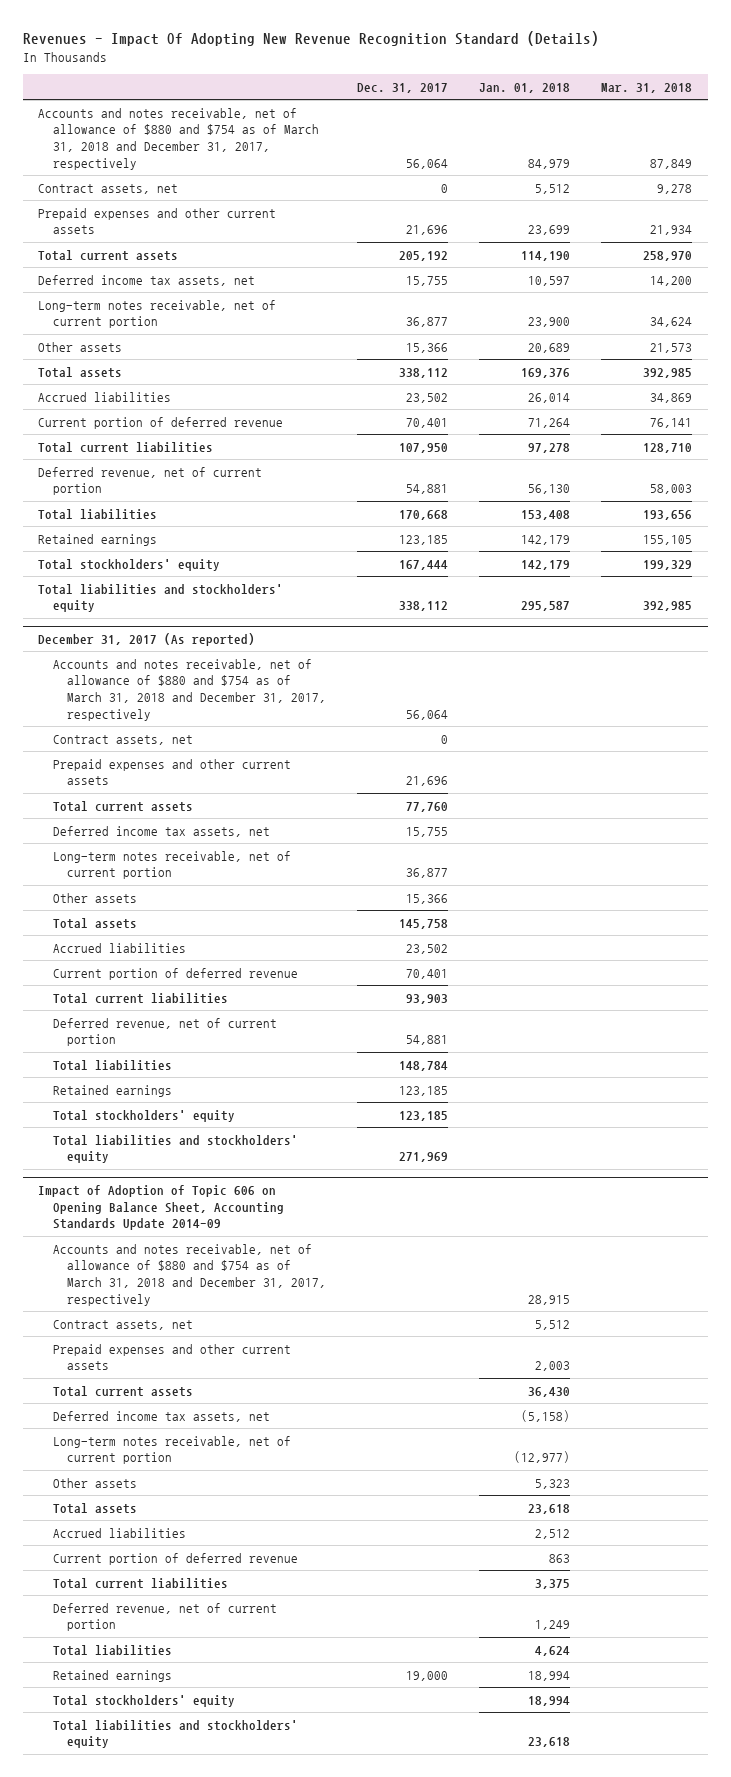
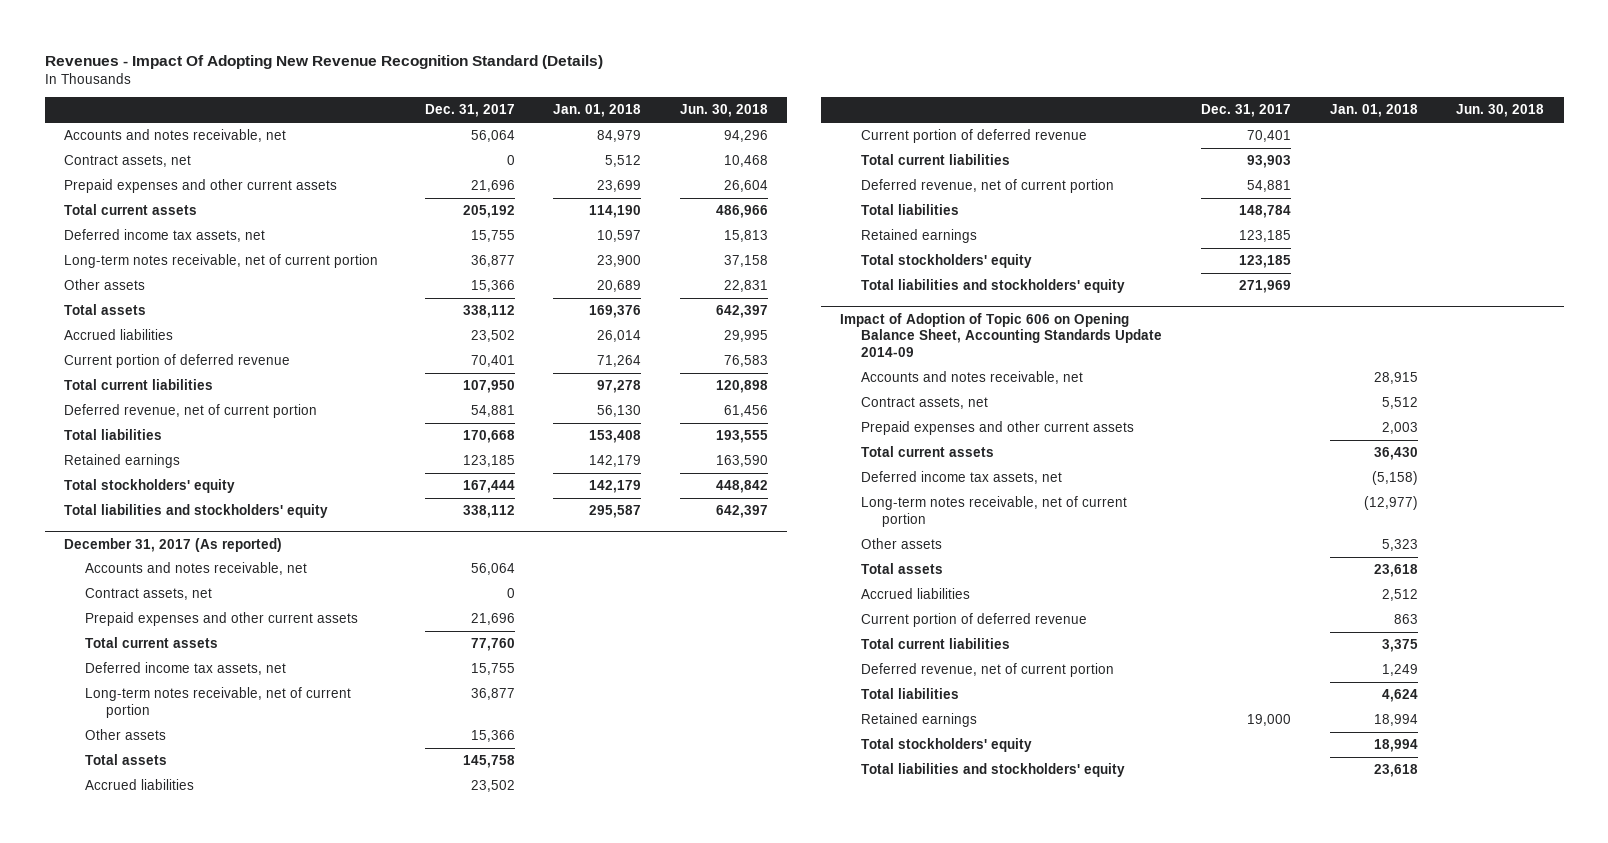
[601,83,693,94] Mar. 31, 2018 -> none
none -> [680,104,769,118] Jun. 30, 2018
[38,107,319,170] Accounts and notes receivable, net of allowance of $880 and $754 as of March 31, 2018 and December 31, 2017, respectively -> [64,129,287,143] Accounts and notes receivable, net
[52,658,327,721] Accounts and notes receivable, net of allowance of $880 and $754 as of March 31, 2018 and December 31, 2017, respectively -> [84,562,307,576] Accounts and notes receivable, net
[52,1243,327,1306] Accounts and notes receivable, net of allowance of $880 and $754 as of March 31, 2018 and December 31, 2017, respectively -> [861,371,1084,385] Accounts and notes receivable, net

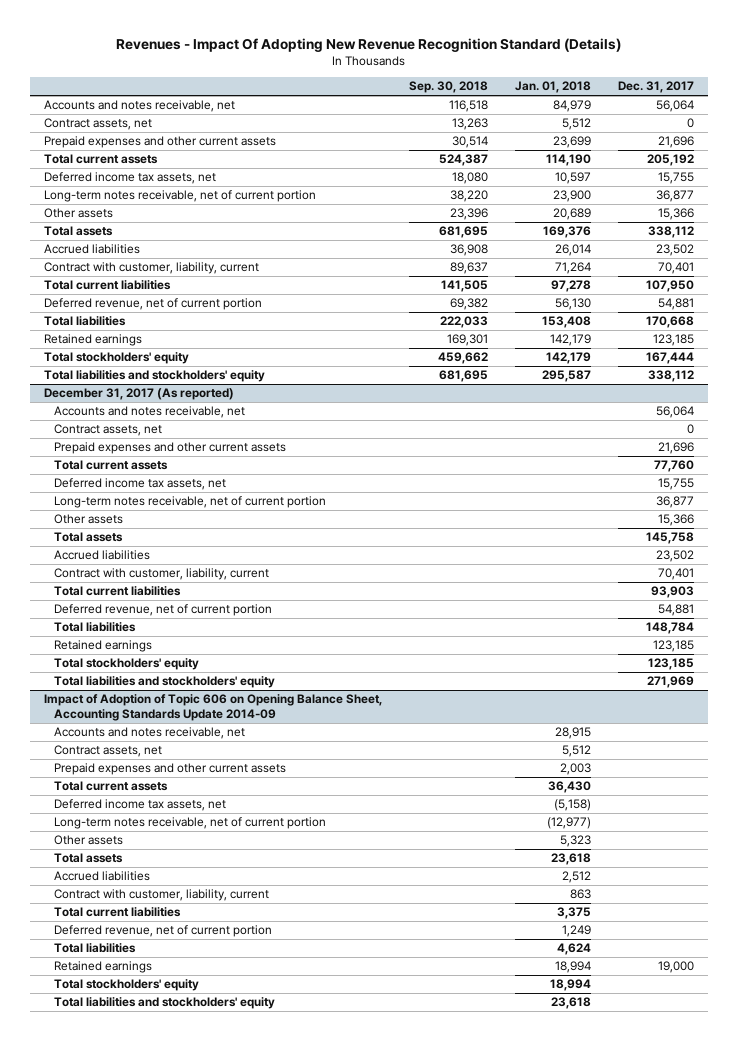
[680,104,769,118] Jun. 30, 2018 -> none
none -> [408,81,488,94] Sep. 30, 2018
[64,354,291,369] Current portion of deferred revenue -> [43,262,259,275] Contract with customer, liability, current
[861,129,1088,144] Current portion of deferred revenue -> [54,568,270,581] Contract with customer, liability, current
[861,613,1088,628] Current portion of deferred revenue -> [54,889,270,902] Contract with customer, liability, current

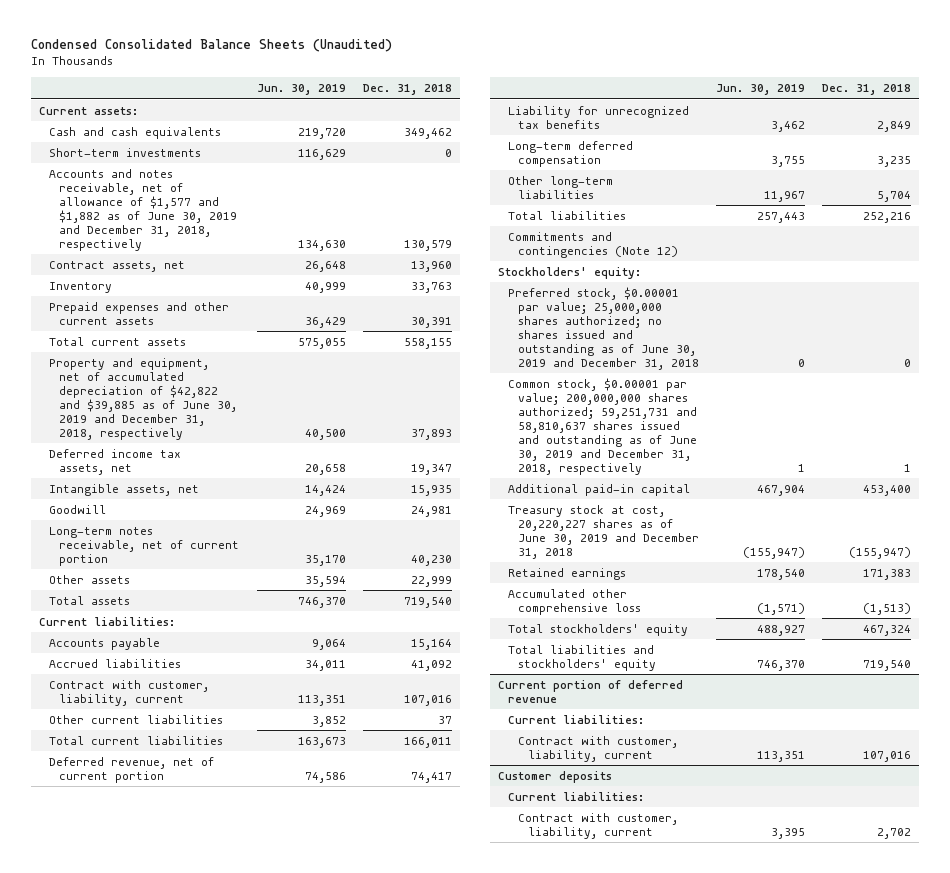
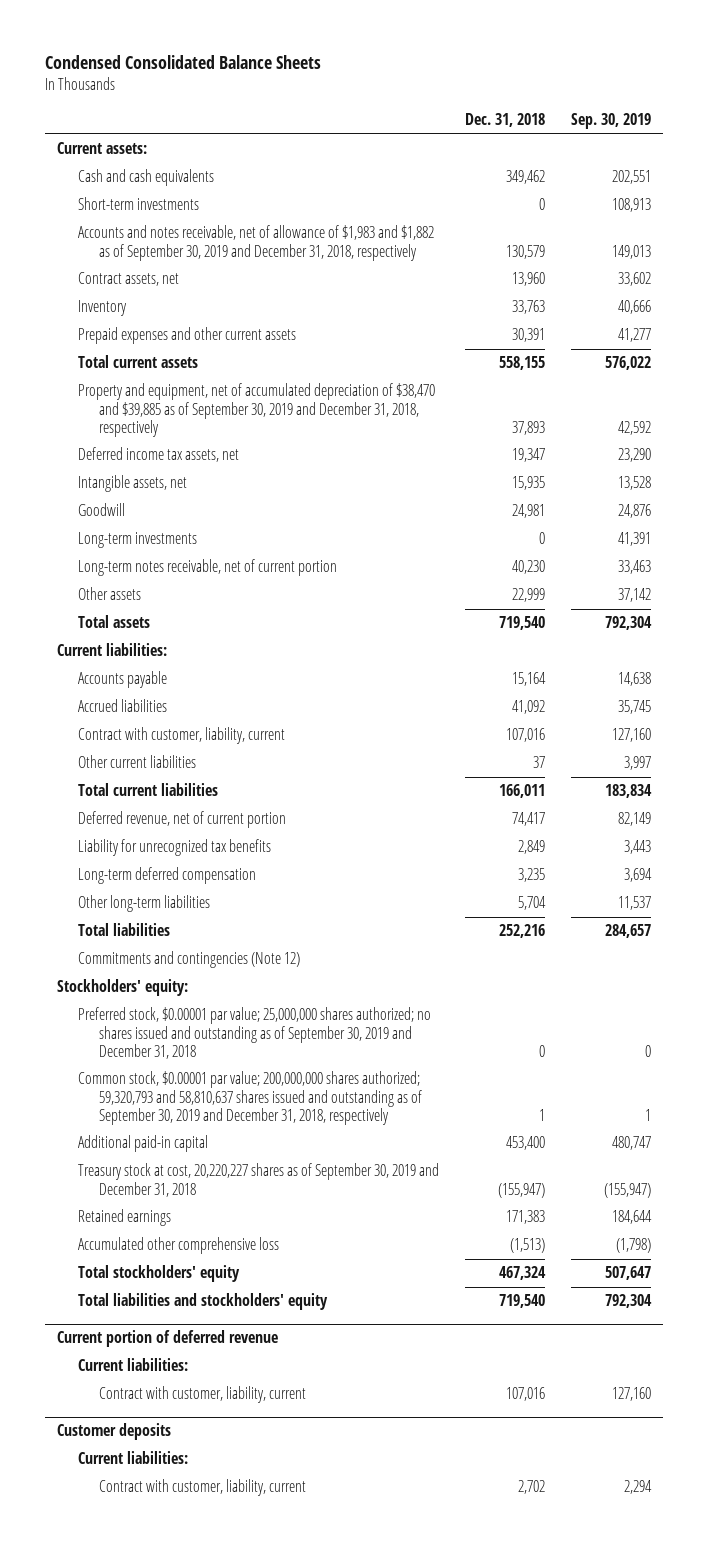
[30,39,392,53] Condensed Consolidated Balance Sheets (Unaudited) -> [44,55,321,70] Condensed Consolidated Balance Sheets
[256,84,346,96] Jun. 30, 2019 -> none
none -> [570,113,651,130] Sep. 30, 2019
[49,168,238,251] Accounts and notes receivable, net of allowance of $1,577 and $1,882 as of June 30, 2019 and December 31, 2018, respectively -> [78,225,435,261] Accounts and notes receivable, net of allowance of $1,983 and $1,882 as of September 30, 2019 and December 31, 2018, respectively
[49,357,238,440] Property and equipment, net of accumulated depreciation of $42,822 and $39,885 as of June 30, 2019 and December 31, 2018, respectively -> [78,383,436,437] Property and equipment, net of accumulated depreciation of $38,470 and $39,885 as of September 30, 2019 and December 31, 2018, respectively
none -> [78,532,198,549] Long-term investments
[508,286,700,370] Preferred stock, $0.00001 par value; 25,000,000 shares authorized; no shares issued and outstanding as of June 30, 2019 and December 31, 2018 -> [78,1007,432,1059] Preferred stock, $0.00001 par value; 25,000,000 shares authorized; no shares issued and outstanding as of September 30, 2019 and December 31, 2018
[508,377,698,475] Common stock, $0.00001 par value; 200,000,000 shares authorized; 59,251,731 and 58,810,637 shares issued and outstanding as of June 30, 2019 and December 31, 2018, respectively -> [78,1071,423,1125] Common stock, $0.00001 par value; 200,000,000 shares authorized; 59,320,793 and 58,810,637 shares issued and outstanding as of September 30, 2019 and December 31, 2018, respectively
[508,504,700,559] Treasury stock at cost, 20,220,227 shares as of June 30, 2019 and December 31, 2018 -> [78,1163,440,1197] Treasury stock at cost, 20,220,227 shares as of September 30, 2019 and December 31, 2018

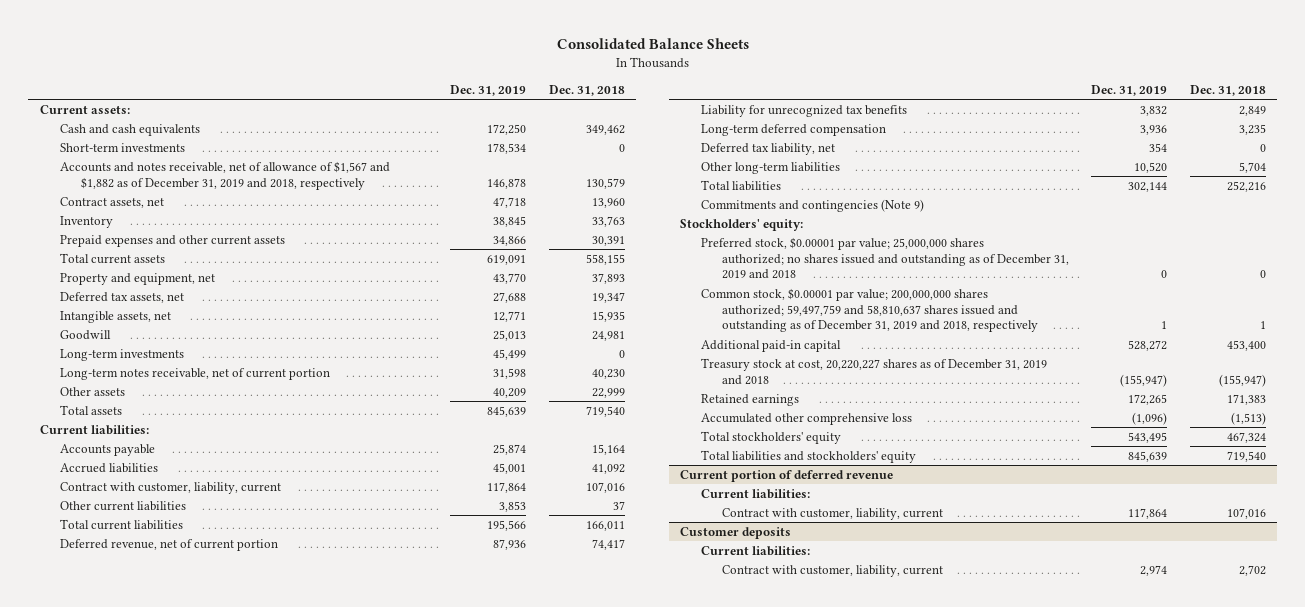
[44,55,321,70] Condensed Consolidated Balance Sheets -> [556,38,749,50] Consolidated Balance Sheets
[570,113,651,130] Sep. 30, 2019 -> none
none -> [450,84,527,96] Dec. 31, 2019
[78,225,435,261] Accounts and notes receivable, net of allowance of $1,983 and $1,882 as of September 30, 2019 and December 31, 2018, respectively -> [60,160,391,190] Accounts and notes receivable, net of allowance of $1,567 and $1,882 as of December 31, 2019 and 2018, respectively
[78,383,436,437] Property and equipment, net of accumulated depreciation of $38,470 and $39,885 as of September 30, 2019 and December 31, 2018, respectively -> [60,272,216,285] Property and equipment, net
[78,447,240,463] Deferred income tax assets, net -> [60,291,185,303] Deferred tax assets, net
none -> [700,142,835,155] Deferred tax liability, net
[78,951,301,969] Commitments and contingencies (Note 12) -> [700,198,924,212] Commitments and contingencies (Note 9)
[78,1007,432,1059] Preferred stock, $0.00001 par value; 25,000,000 shares authorized; no shares issued and outstanding as of September 30, 2019 and December 31, 2018 -> [700,236,1069,280] Preferred stock, $0.00001 par value; 25,000,000 shares authorized; no shares issued and outstanding as of December 31, 2019 and 2018
[78,1071,423,1125] Common stock, $0.00001 par value; 200,000,000 shares authorized; 59,320,793 and 58,810,637 shares issued and outstanding as of September 30, 2019 and December 31, 2018, respectively -> [700,287,1038,333] Common stock, $0.00001 par value; 200,000,000 shares authorized; 59,497,759 and 58,810,637 shares issued and outstanding as of December 31, 2019 and 2018, respectively
[78,1163,440,1197] Treasury stock at cost, 20,220,227 shares as of September 30, 2019 and December 31, 2018 -> [700,357,1047,385] Treasury stock at cost, 20,220,227 shares as of December 31, 2019 and 2018

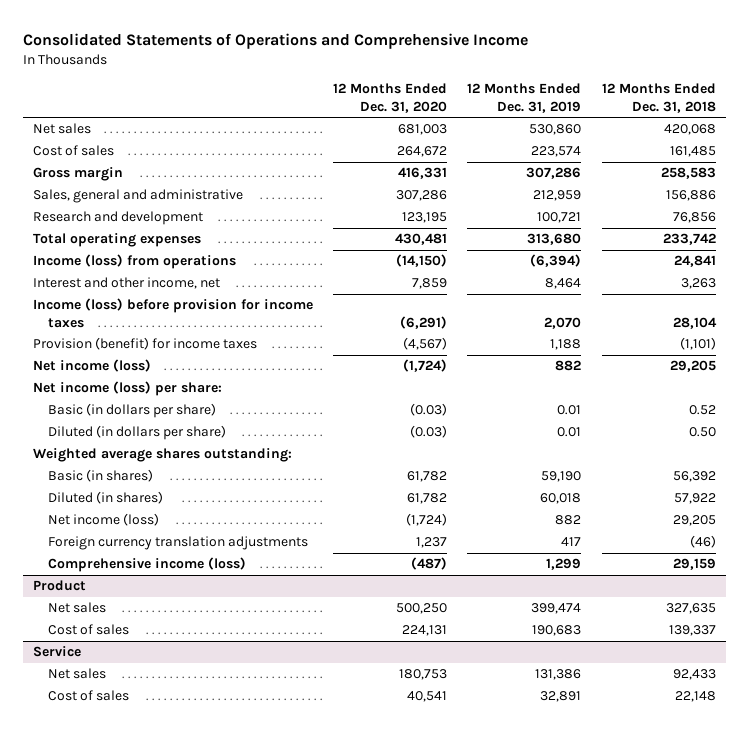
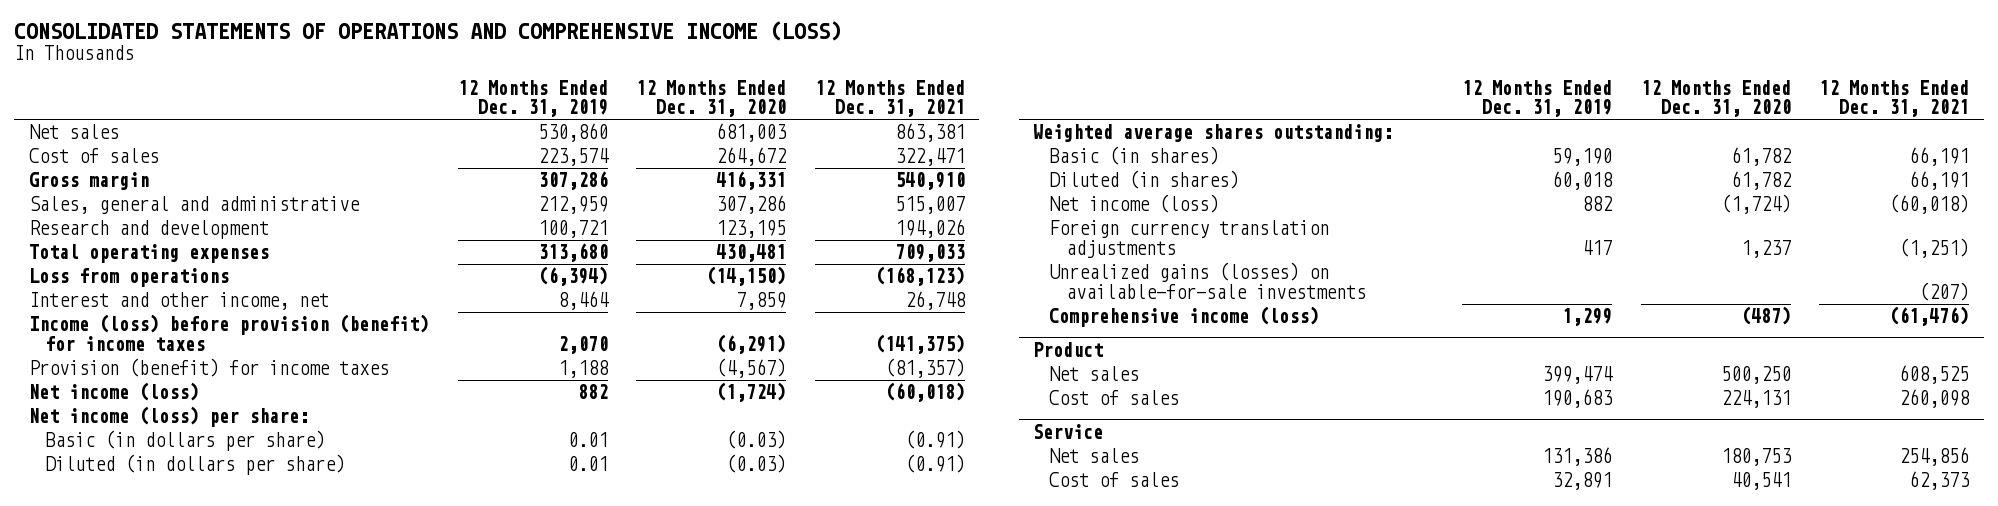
[22,32,528,49] Consolidated Statements of Operations and Comprehensive Income -> [14,20,843,41] CONSOLIDATED STATEMENTS OF OPERATIONS AND COMPREHENSIVE INCOME (LOSS)
[601,83,716,113] 12 Months Ended Dec. 31, 2018 -> none
none -> [815,79,966,118] 12 Months Ended Dec. 31, 2021
[32,254,236,270] Income (loss) from operations -> [28,268,229,288] Loss from operations
[32,298,313,329] Income (loss) before provision for income taxes -> [28,314,429,351] Income (loss) before provision (benefit) for income taxes
none -> [1049,262,1366,299] Unrealized gains (losses) on available-for-sale investments

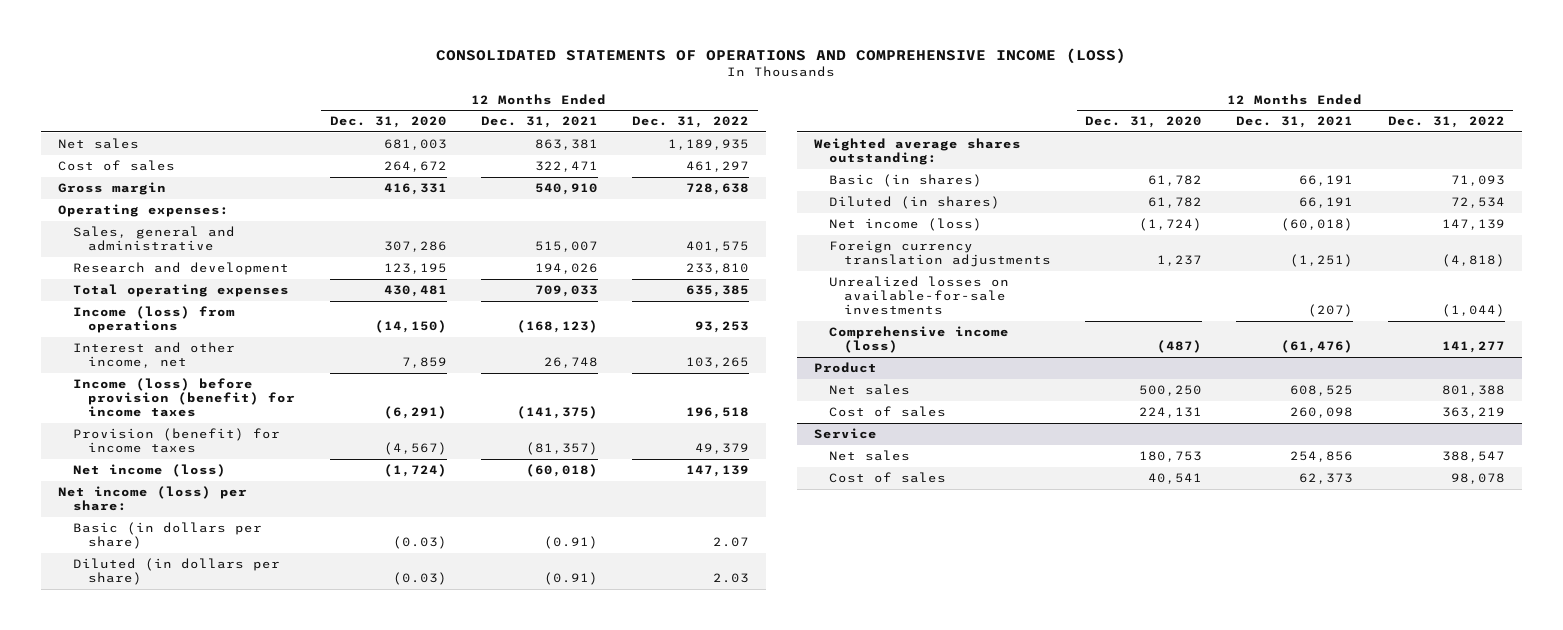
[457,79,608,118] 12 Months Ended Dec. 31, 2019 -> none
none -> [632,116,750,129] Dec. 31, 2022
none -> [58,204,230,218] Operating expenses:
[28,268,229,288] Loss from operations -> [73,306,236,334] Income (loss) from operations
[1049,262,1366,299] Unrealized gains (losses) on available-for-sale investments -> [828,276,1009,316] Unrealized losses on available-for-sale investments

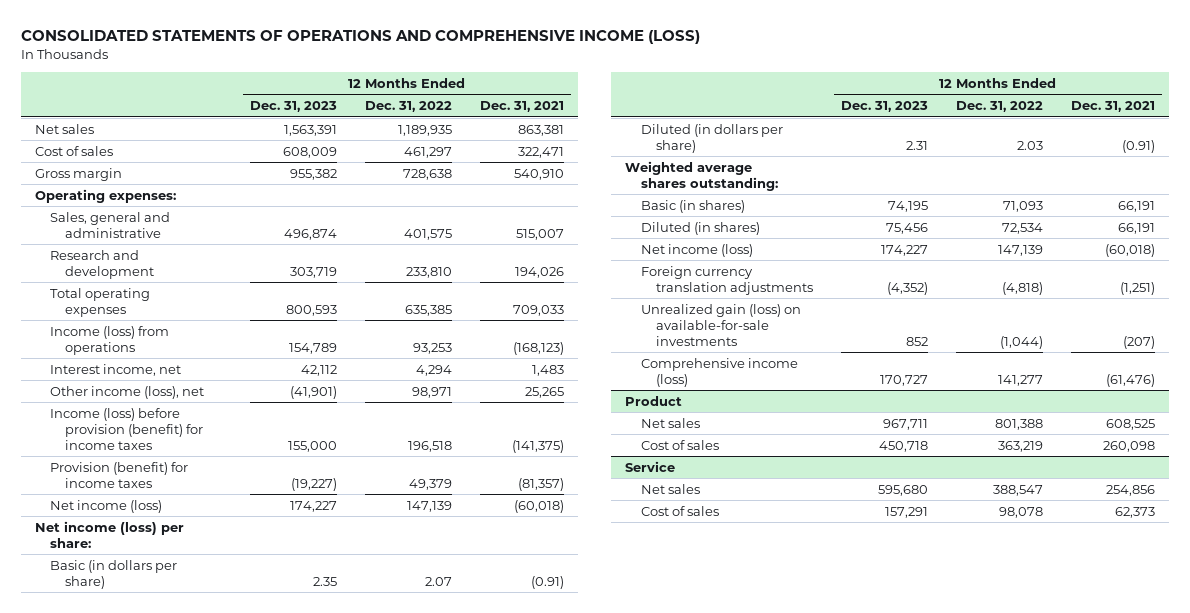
[329,116,447,129] Dec. 31, 2020 -> none
none -> [250,101,338,113] Dec. 31, 2023
[73,342,236,369] Interest and other income, net -> [50,363,182,376] Interest income, net
[543,357,598,369] 26,748 -> [532,364,565,376] 1,483
[686,357,750,369] 103,265 -> [416,364,453,376] 4,294
none -> [50,385,205,399] Other income (loss), net
[828,276,1009,316] Unrealized losses on available-for-sale investments -> [640,303,801,346] Unrealized gain (loss) on available-for-sale investments

